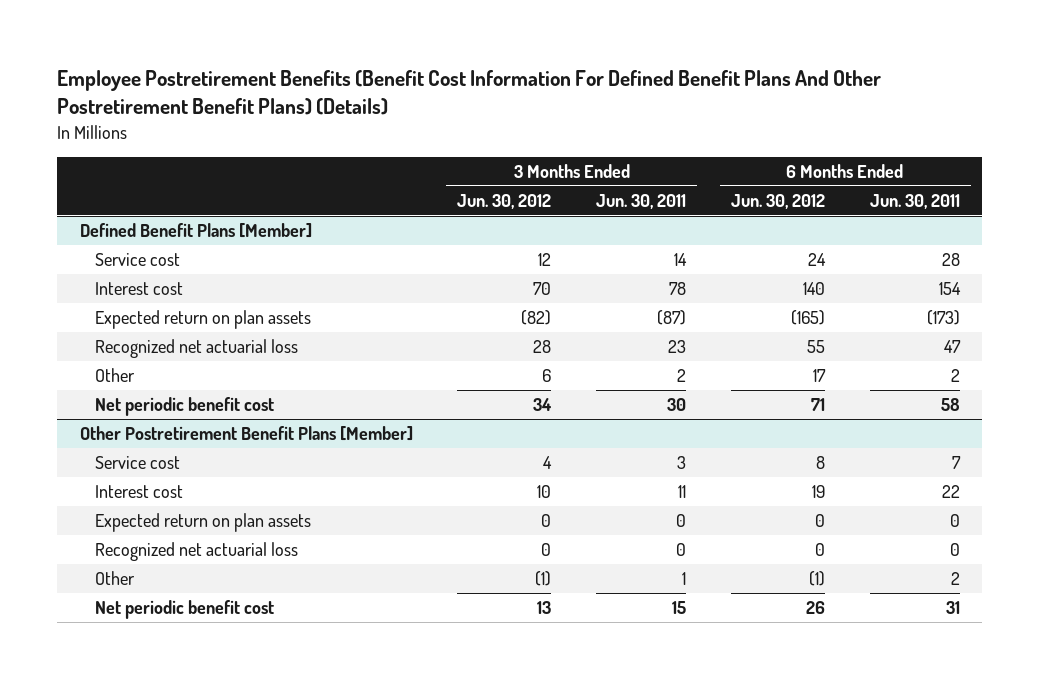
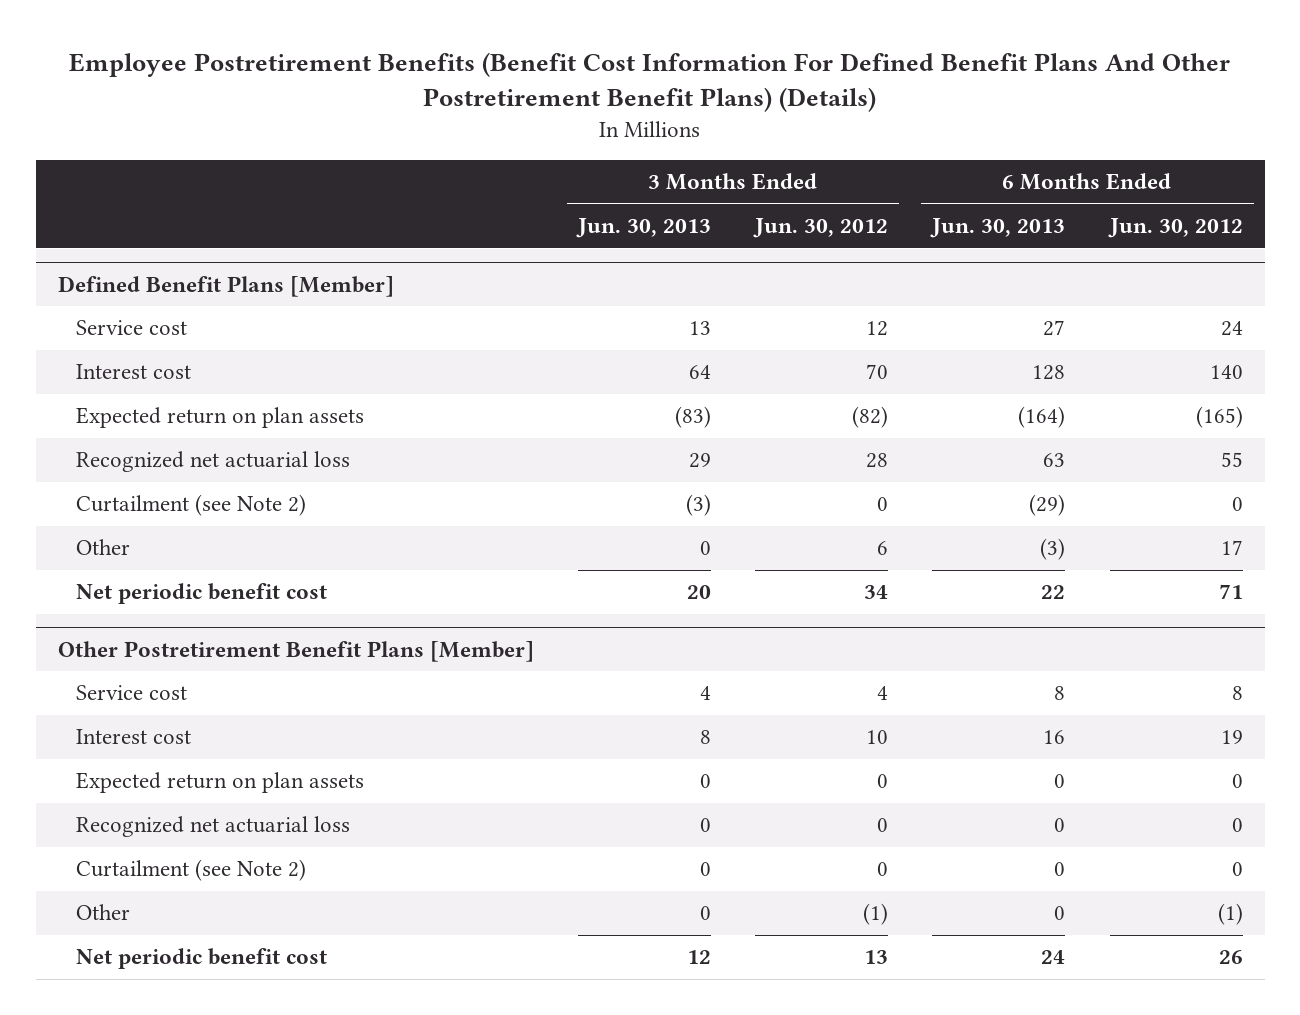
[596,194,687,210] Jun. 30, 2011 -> none
[869,194,960,210] Jun. 30, 2011 -> none
none -> [575,218,711,239] Jun. 30, 2013
none -> [930,218,1066,239] Jun. 30, 2013
none -> [76,494,307,517] Curtailment (see Note 2)
none -> [76,859,307,882] Curtailment (see Note 2)

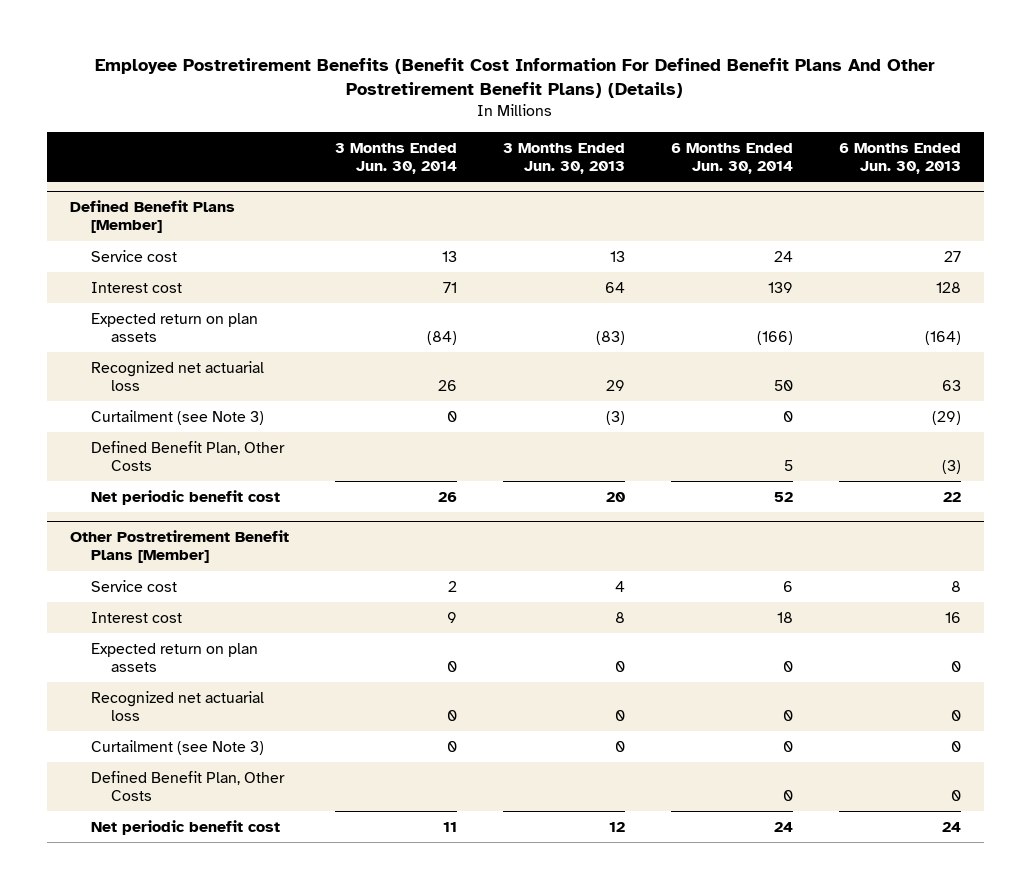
[753,218,889,239] Jun. 30, 2012 -> none
[1107,218,1243,239] Jun. 30, 2012 -> none
none -> [334,142,457,175] 3 Months Ended Jun. 30, 2014
none -> [670,142,793,175] 6 Months Ended Jun. 30, 2014
[76,539,131,556] Other -> none
[76,494,307,517] Curtailment (see Note 2) -> [90,409,264,425] Curtailment (see Note 3)
none -> [90,440,285,472] Defined Benefit Plan, Other Costs
[76,904,131,921] Other -> none
[76,859,307,882] Curtailment (see Note 2) -> [90,739,264,755] Curtailment (see Note 3)
none -> [90,770,285,802] Defined Benefit Plan, Other Costs

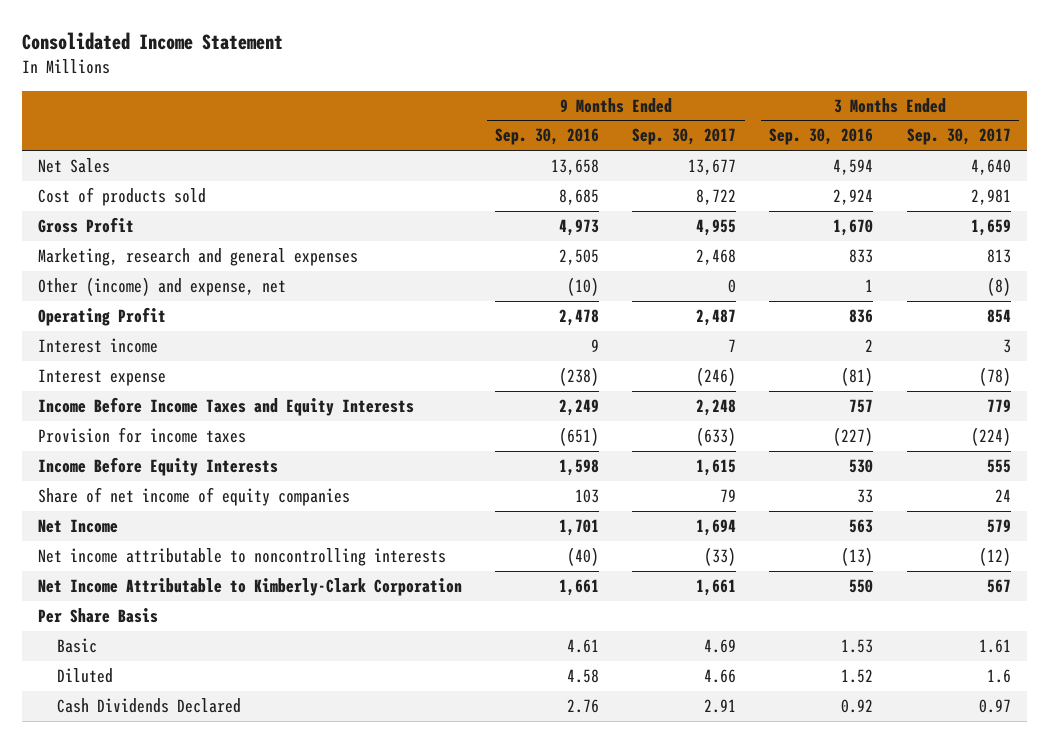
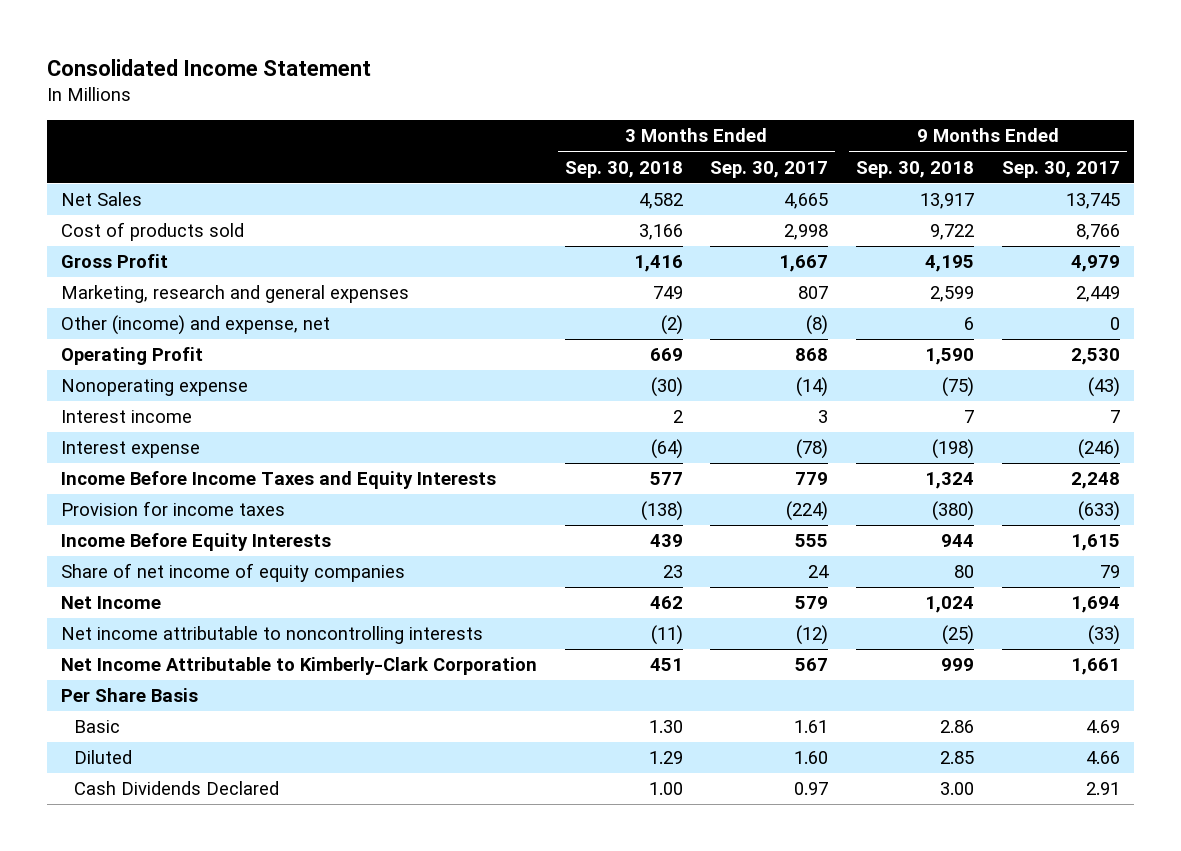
[495,128,600,146] Sep. 30, 2016 -> none
[769,128,874,146] Sep. 30, 2016 -> none
none -> [564,160,683,178] Sep. 30, 2018
none -> [856,160,975,178] Sep. 30, 2018
[688,159,737,176] 13,677 -> [1065,193,1120,210] 13,745
[970,159,1011,176] 4,640 -> [784,193,829,210] 4,665
[696,189,737,206] 8,722 -> [1075,224,1120,241] 8,766
[970,189,1011,206] 2,981 -> [784,224,829,241] 2,998
[696,219,737,237] 4,955 -> [1070,255,1120,273] 4,979
[970,219,1011,237] 1,659 -> [779,255,829,273] 1,667
[696,249,737,266] 2,468 -> [1075,286,1120,303] 2,449
[986,249,1011,264] 813 -> [798,286,829,300] 807
[696,309,737,327] 2,487 -> [1070,348,1120,366] 2,530
[986,309,1011,324] 854 -> [795,348,829,362] 868
none -> [60,379,248,397] Nonoperating expense
[986,669,1011,684] 1.6 -> [794,751,829,765] 1.60

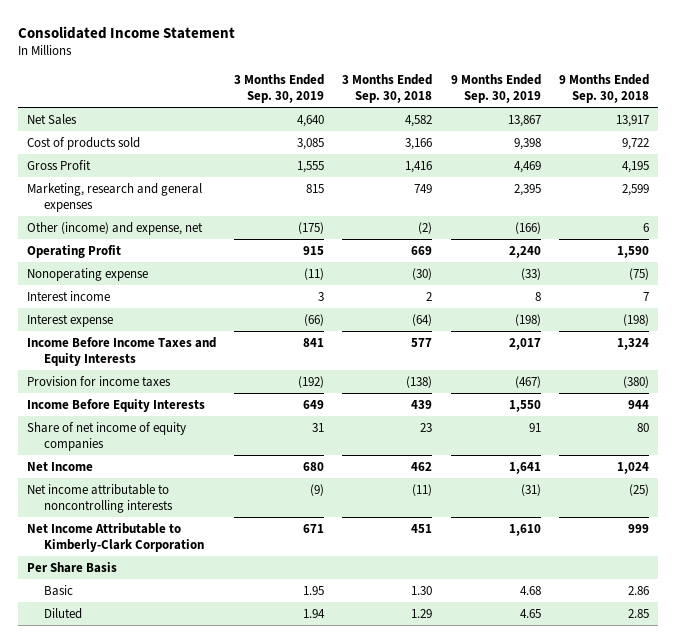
[710,160,829,178] Sep. 30, 2017 -> none
[1001,160,1120,178] Sep. 30, 2017 -> none
none -> [234,73,325,103] 3 Months Ended Sep. 30, 2019
none -> [450,73,541,103] 9 Months Ended Sep. 30, 2019
[73,781,279,796] Cash Dividends Declared -> none

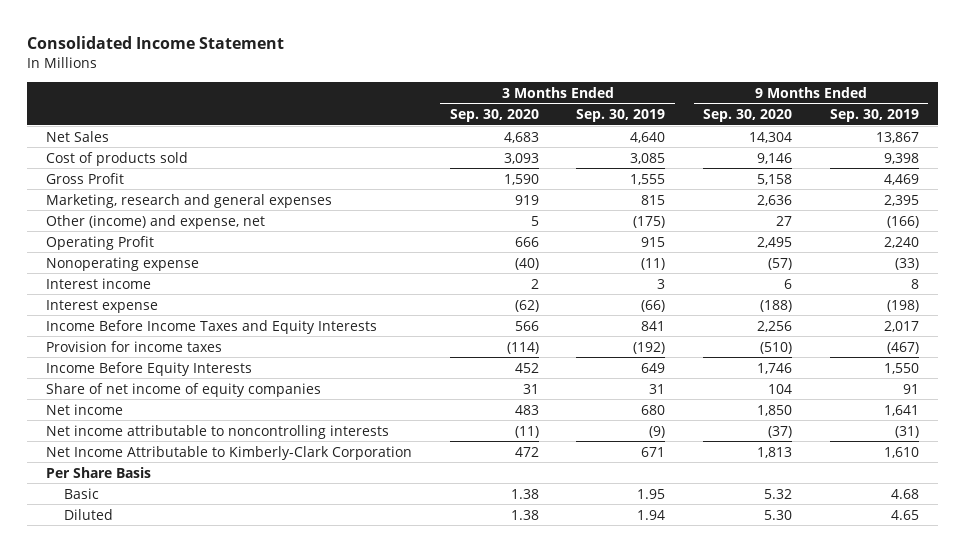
[342,73,433,103] 3 Months Ended Sep. 30, 2018 -> none
[558,73,649,103] 9 Months Ended Sep. 30, 2018 -> none
none -> [449,108,539,122] Sep. 30, 2020
none -> [703,108,793,122] Sep. 30, 2020
[26,461,93,471] Net Income -> [46,403,124,415] Net income

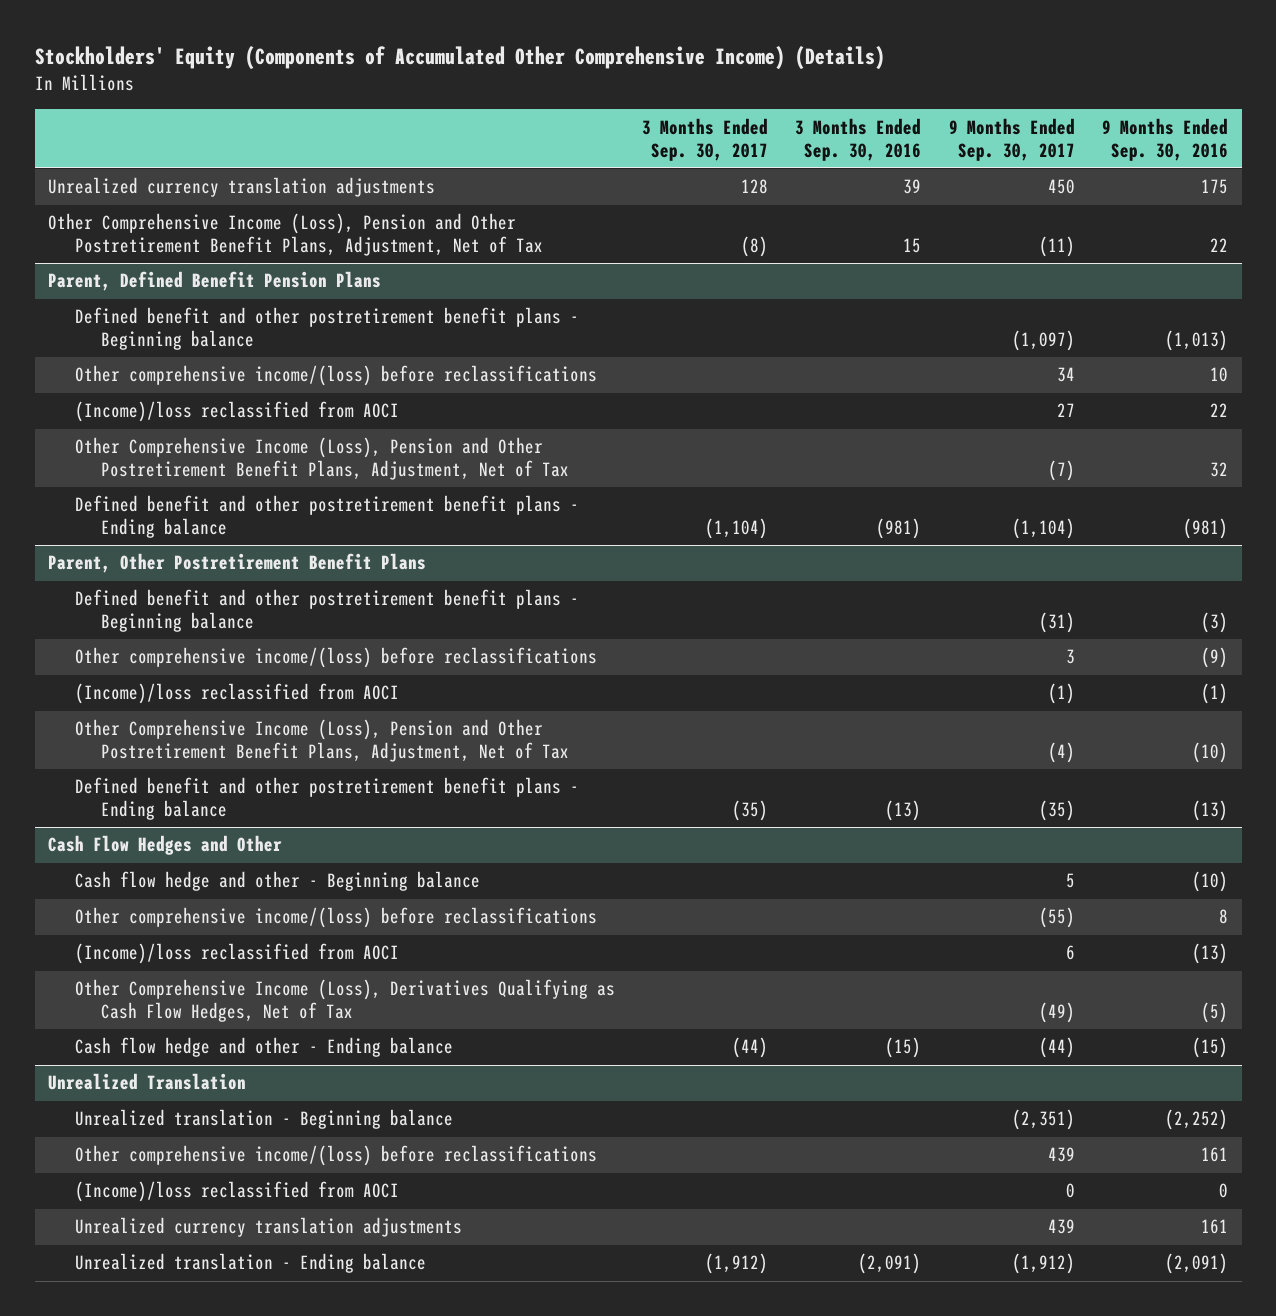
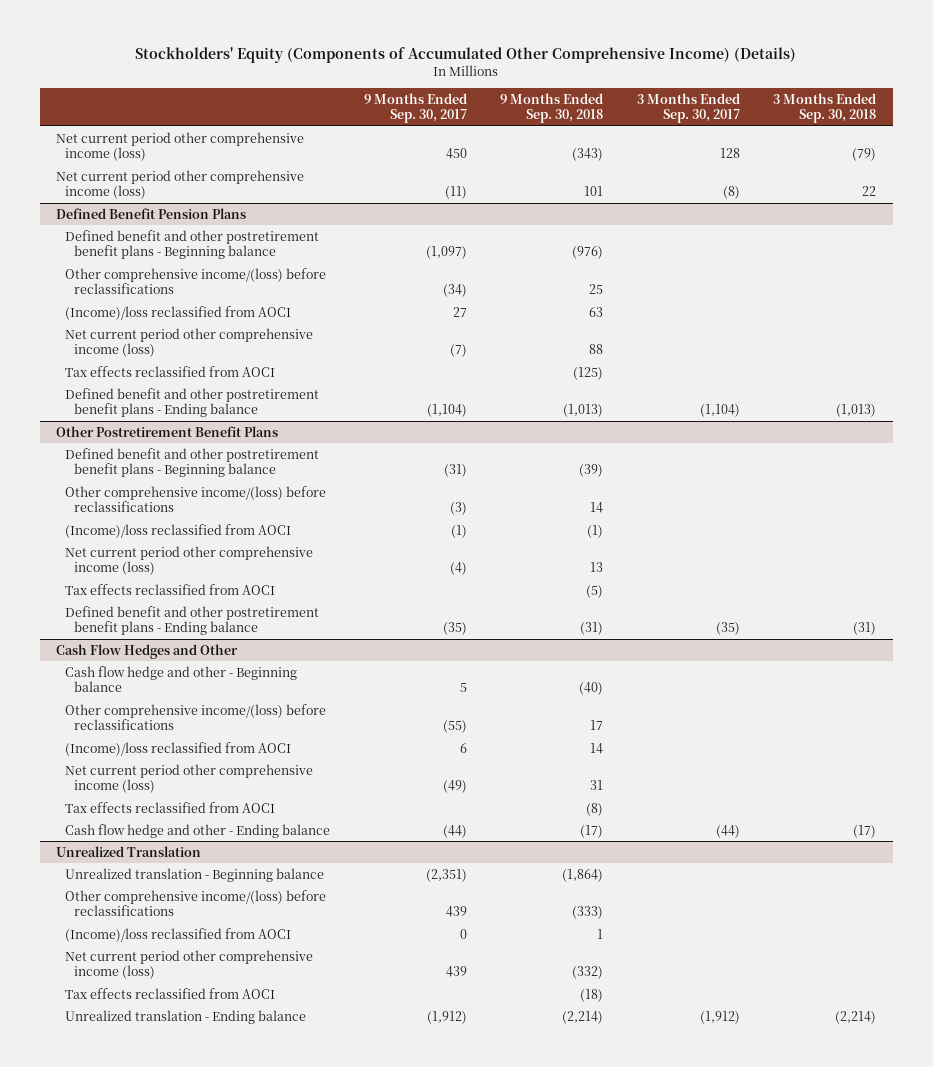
[795,117,922,161] 3 Months Ended Sep. 30, 2016 -> none
[1102,117,1229,161] 9 Months Ended Sep. 30, 2016 -> none
none -> [500,92,604,124] 9 Months Ended Sep. 30, 2018
none -> [773,92,877,124] 3 Months Ended Sep. 30, 2018
[48,177,436,198] Unrealized currency translation adjustments -> [56,131,305,162] Net current period other comprehensive income (loss)
[48,213,543,257] Other Comprehensive Income (Loss), Pension and Other Postretirement Benefit Plans, Adjustment, Net of Tax -> [56,169,305,200] Net current period other comprehensive income (loss)
[48,271,382,292] Parent, Defined Benefit Pension Plans -> [56,207,247,219] Defined Benefit Pension Plans
[1056,367,1075,383] 34 -> [442,284,467,298] (34)
[74,437,570,481] Other Comprehensive Income (Loss), Pension and Other Postretirement Benefit Plans, Adjustment, Net of Tax -> [65,327,314,358] Net current period other comprehensive income (loss)
none -> [65,365,276,377] Tax effects reclassified from AOCI
[48,553,427,574] Parent, Other Postretirement Benefit Plans -> [56,425,279,437] Other Postretirement Benefit Plans
[1065,649,1075,665] 3 -> [449,502,467,516] (3)
[74,719,570,763] Other Comprehensive Income (Loss), Pension and Other Postretirement Benefit Plans, Adjustment, Net of Tax -> [65,545,314,576] Net current period other comprehensive income (loss)
none -> [65,583,276,595] Tax effects reclassified from AOCI
[74,979,615,1023] Other Comprehensive Income (Loss), Derivatives Qualifying as Cash Flow Hedges, Net of Tax -> [65,763,314,794] Net current period other comprehensive income (loss)
none -> [65,801,276,813] Tax effects reclassified from AOCI
[74,1217,462,1238] Unrealized currency translation adjustments -> [65,949,314,980] Net current period other comprehensive income (loss)
none -> [65,987,276,999] Tax effects reclassified from AOCI

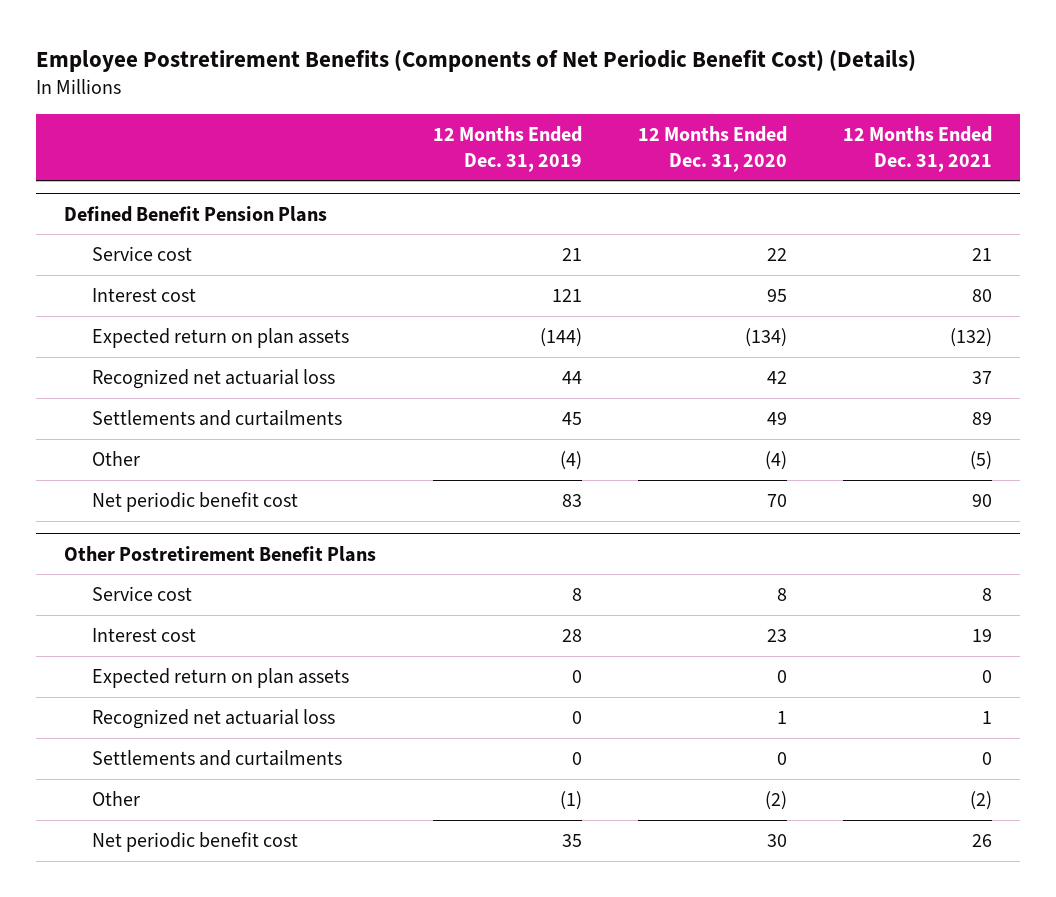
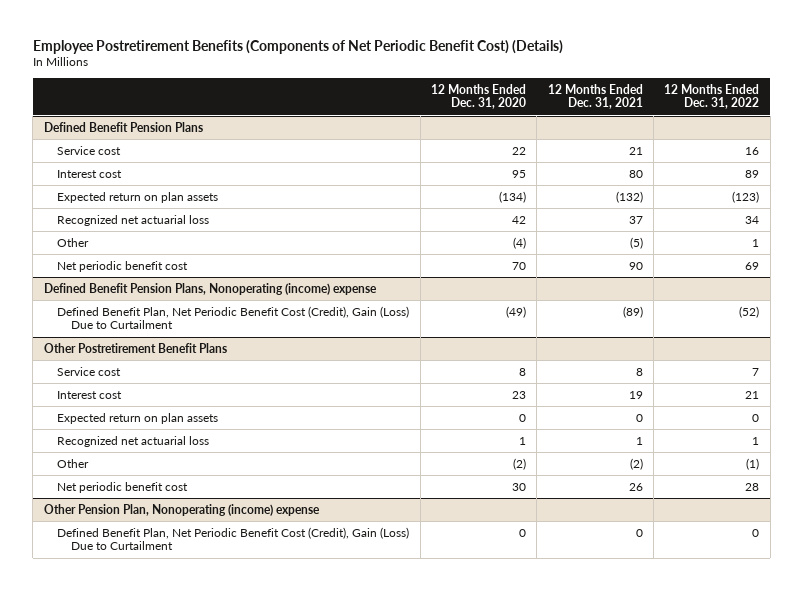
[432,126,582,172] 12 Months Ended Dec. 31, 2019 -> none
none -> [664,83,760,110] 12 Months Ended Dec. 31, 2022
[92,410,343,427] Settlements and curtailments -> none
none -> [43,282,377,295] Defined Benefit Pension Plans, Nonoperating (income) expense
none -> [57,305,410,330] Defined Benefit Plan, Net Periodic Benefit Cost (Credit), Gain (Loss) Due to Curtailment
[92,750,343,767] Settlements and curtailments -> none
none -> [43,503,320,516] Other Pension Plan, Nonoperating (income) expense
none -> [57,526,410,551] Defined Benefit Plan, Net Periodic Benefit Cost (Credit), Gain (Loss) Due to Curtailment

